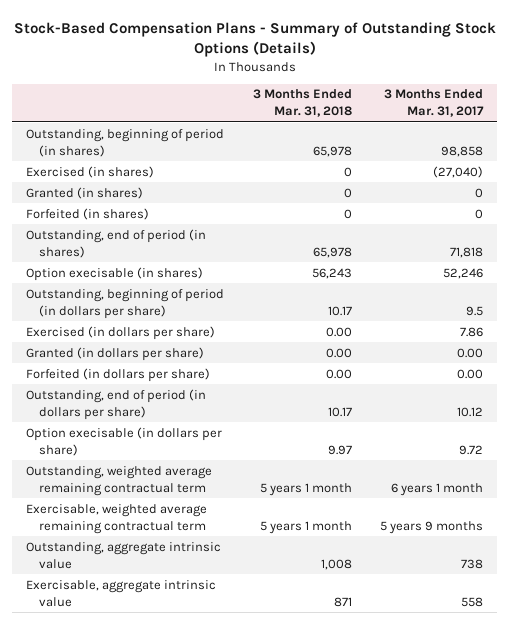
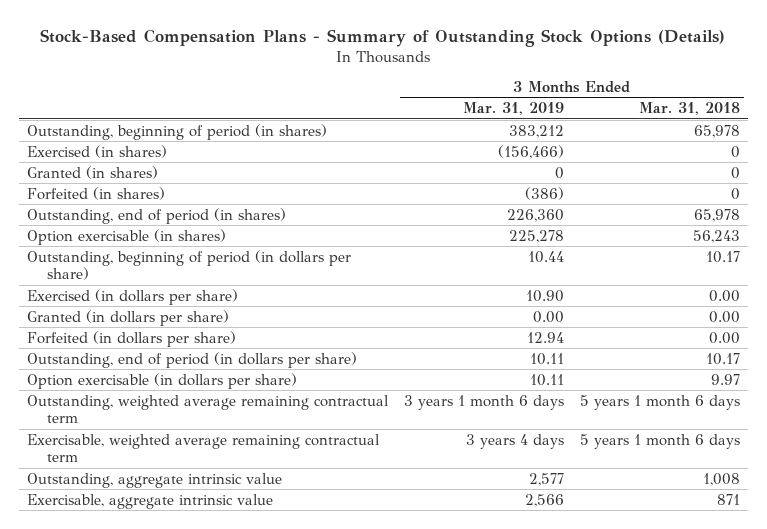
[384,89,485,118] 3 Months Ended Mar. 31, 2017 -> none
none -> [462,102,564,116] Mar. 31, 2019
[26,266,204,281] Option execisable (in shares) -> [26,228,226,245] Option exercisable (in shares)
[26,426,223,456] Option execisable (in dollars per share) -> [26,372,297,389] Option exercisable (in dollars per share)
[259,482,352,496] 5 years 1 month -> [580,394,741,410] 5 years 1 month 6 days
[259,520,352,534] 5 years 1 month -> [580,433,741,449] 5 years 1 month 6 days

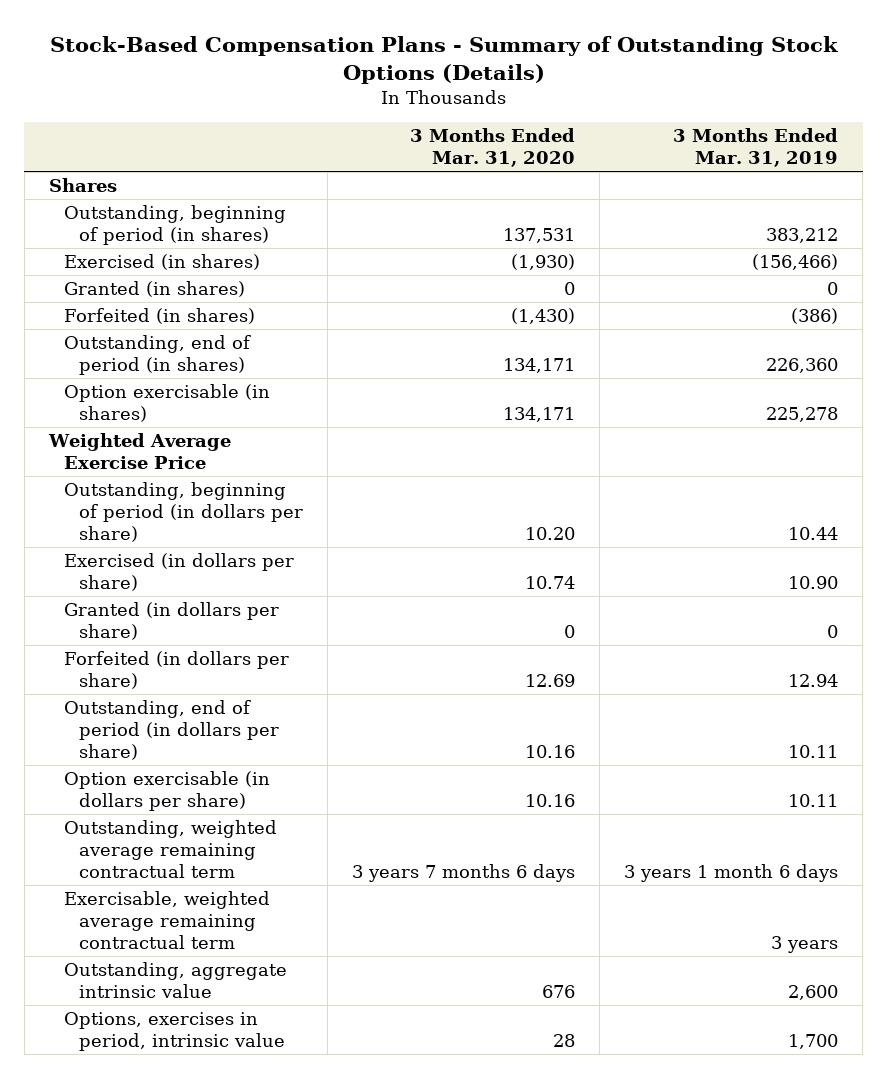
[639,102,741,116] Mar. 31, 2018 -> none
none -> [410,128,576,168] 3 Months Ended Mar. 31, 2020
none -> [48,178,117,193] Shares
none -> [47,433,231,470] Weighted Average Exercise Price
[532,310,564,323] 0.00 -> [827,625,839,639] 0
[26,493,273,509] Exercisable, aggregate intrinsic value -> none
[465,433,564,449] 3 years 4 days -> [771,936,839,954] 3 years
[528,472,564,486] 2,577 -> [788,985,839,1001] 2,600
none -> [63,1012,285,1052] Options, exercises in period, intrinsic value

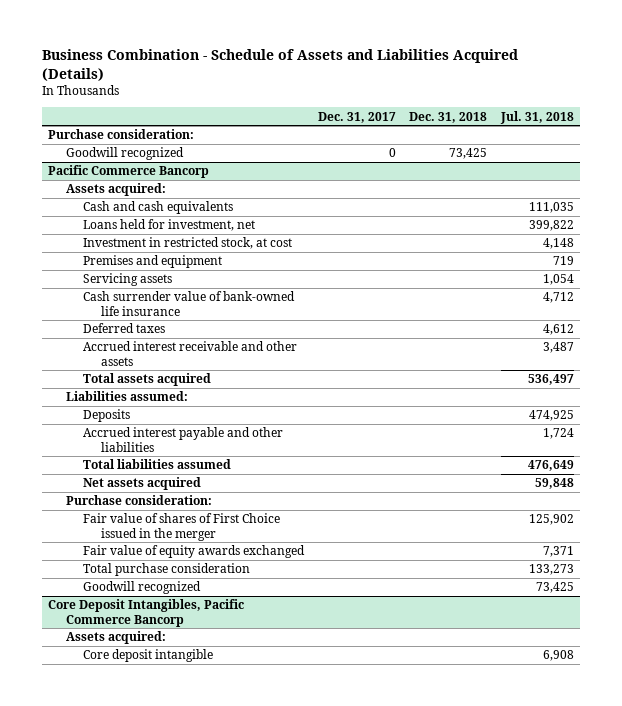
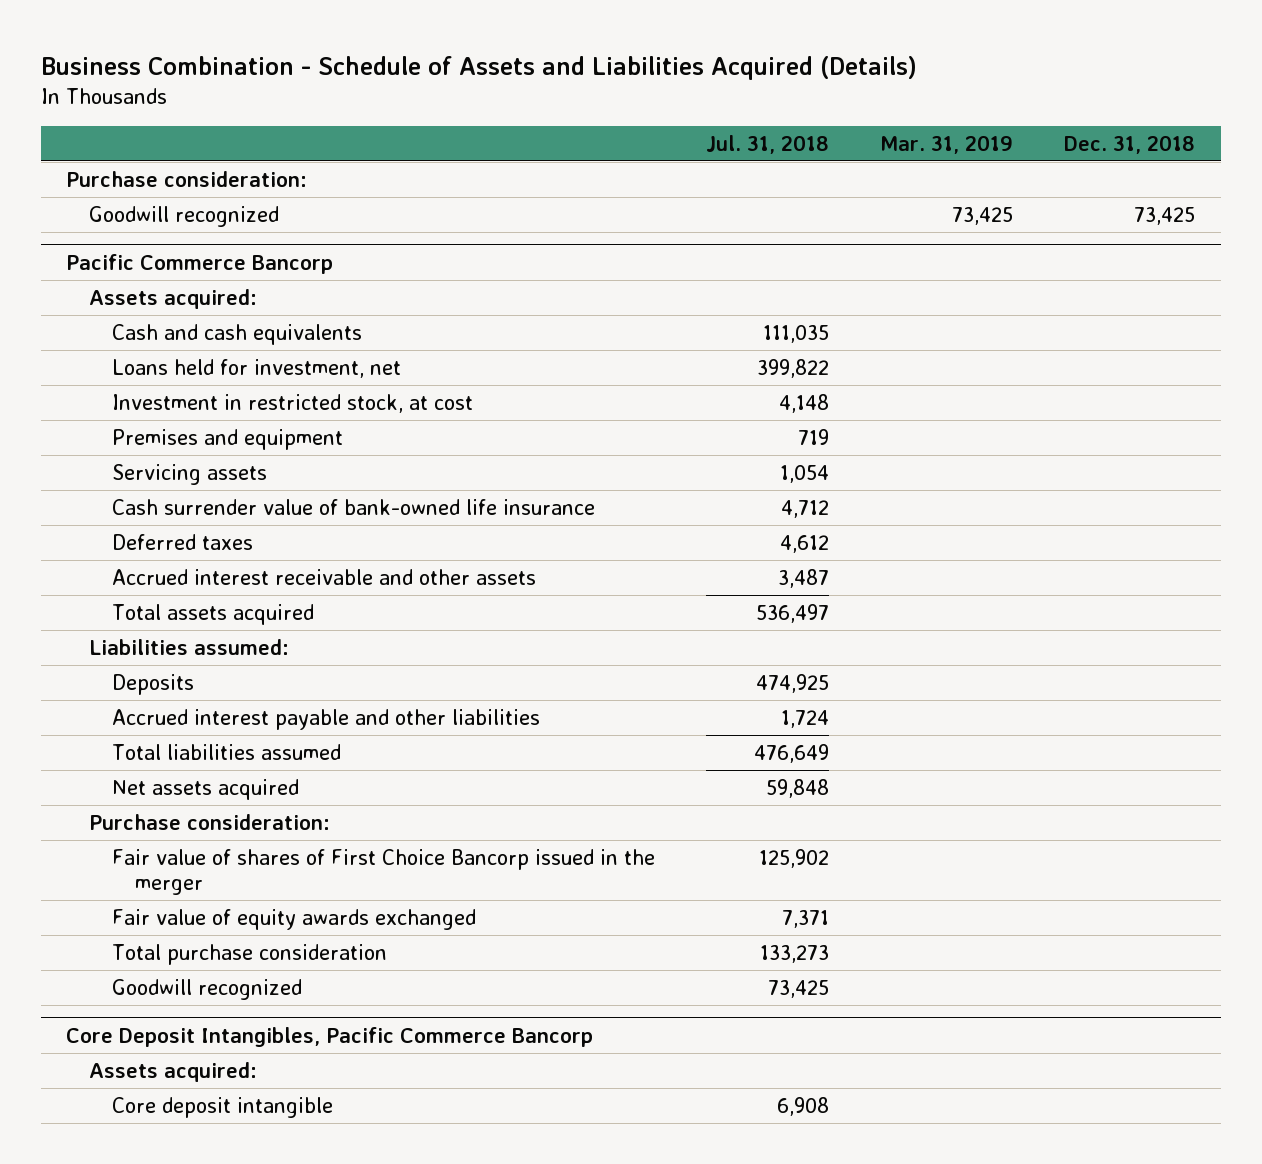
[317,111,396,123] Dec. 31, 2017 -> none
none -> [880,134,1014,154] Mar. 31, 2019
[83,513,281,541] Fair value of shares of First Choice issued in the merger -> [111,848,655,896] Fair value of shares of First Choice Bancorp issued in the merger

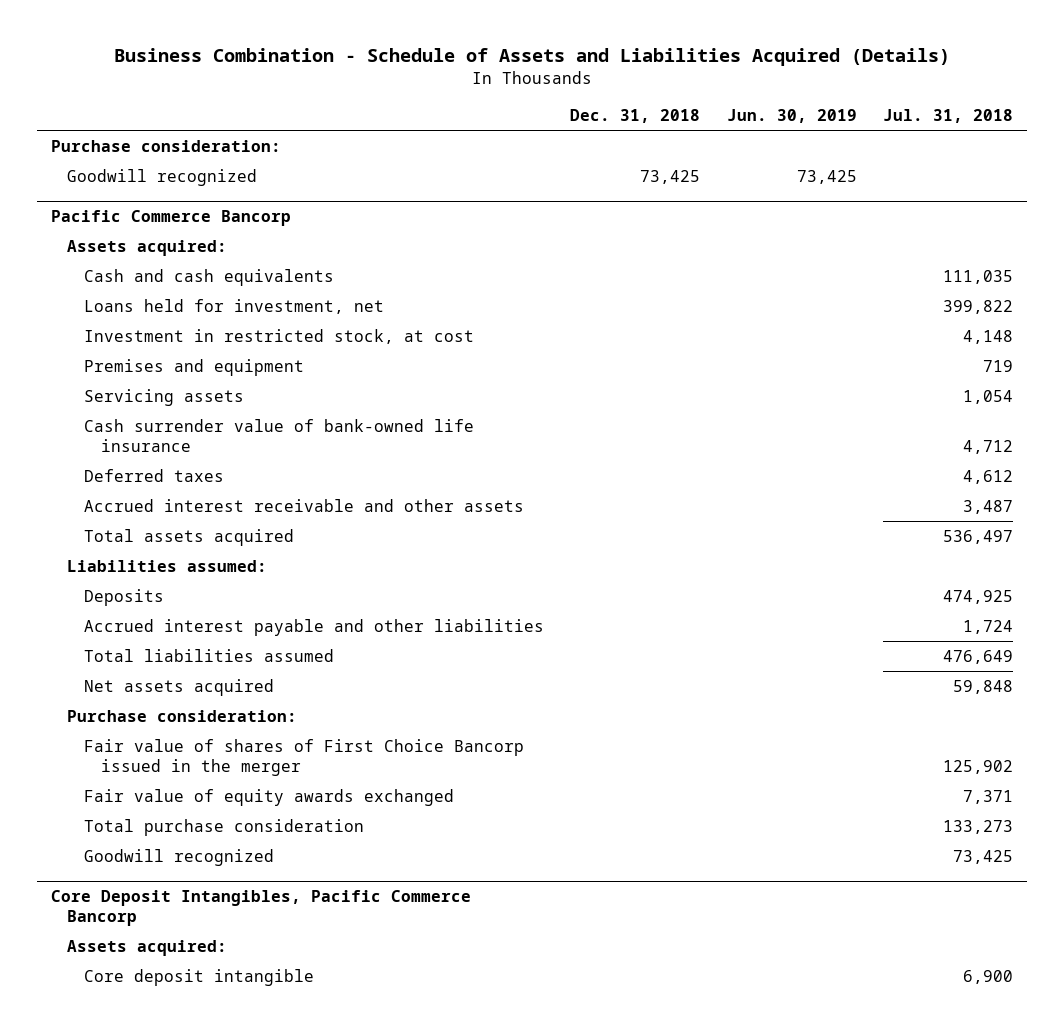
[880,134,1014,154] Mar. 31, 2019 -> none
none -> [726,109,857,124] Jun. 30, 2019
[776,1096,829,1116] 6,908 -> [963,969,1014,984] 6,900

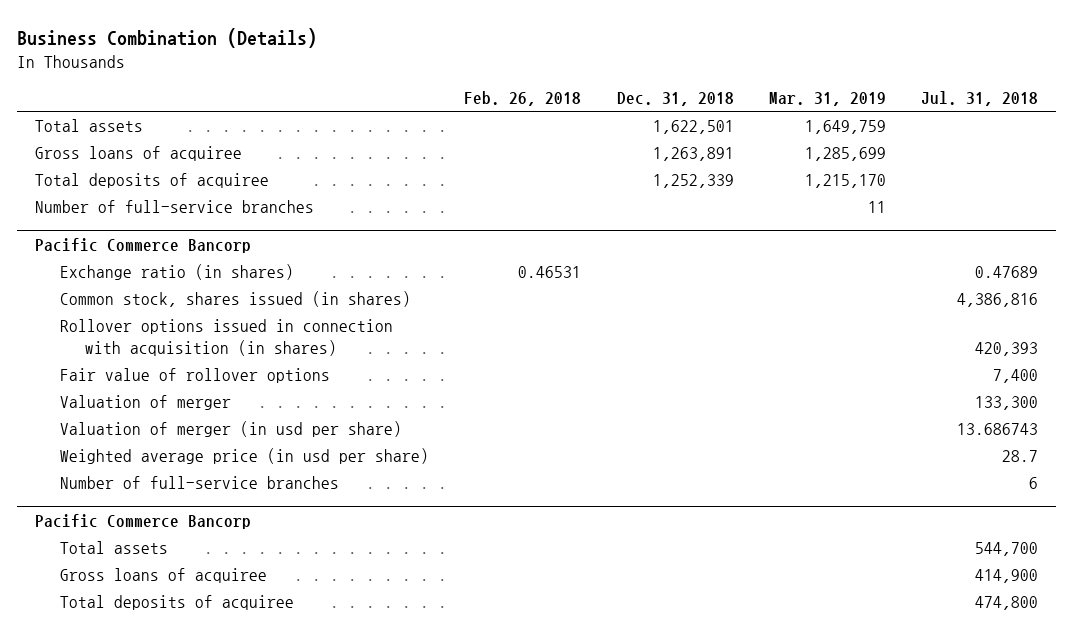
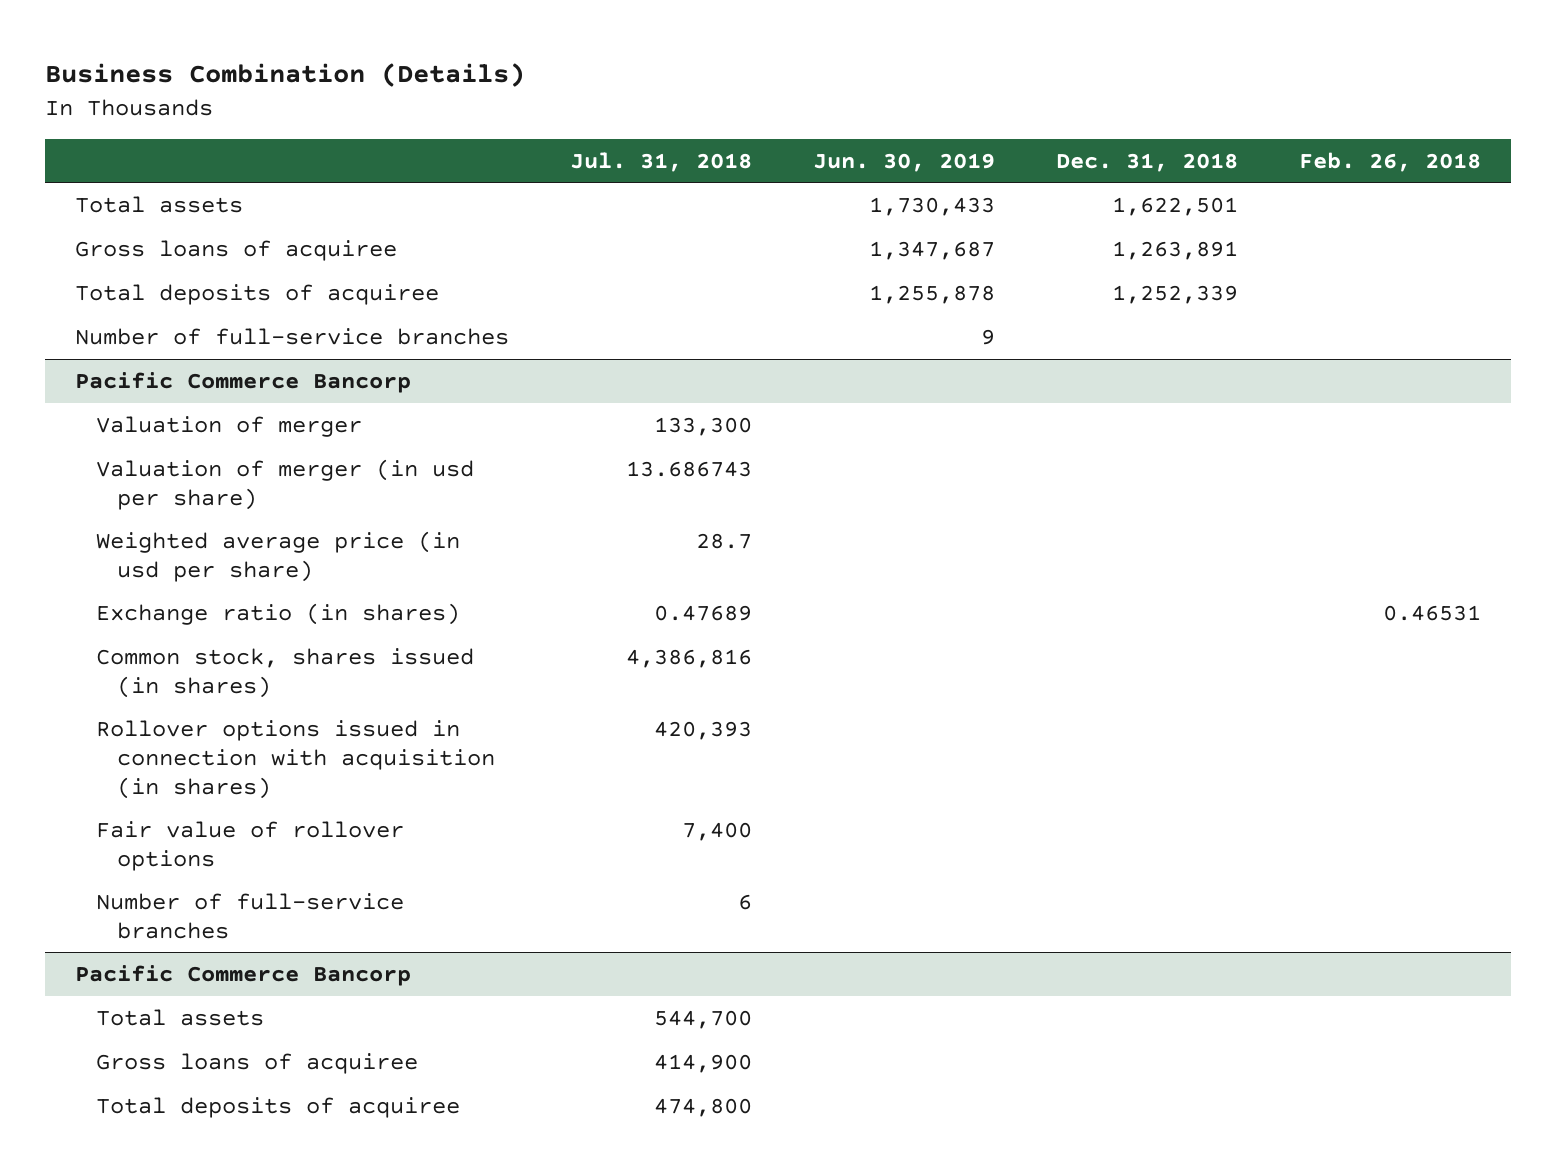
[768,92,886,107] Mar. 31, 2019 -> none
none -> [813,152,996,172] Jun. 30, 2019
[59,395,231,411] Valuation of merger -> [96,415,363,437] Valuation of merger
[59,421,402,438] Valuation of merger (in usd per share) -> [96,458,475,510] Valuation of merger (in usd per share)
[59,448,429,465] Weighted average price (in usd per share) -> [96,530,461,582] Weighted average price (in usd per share)

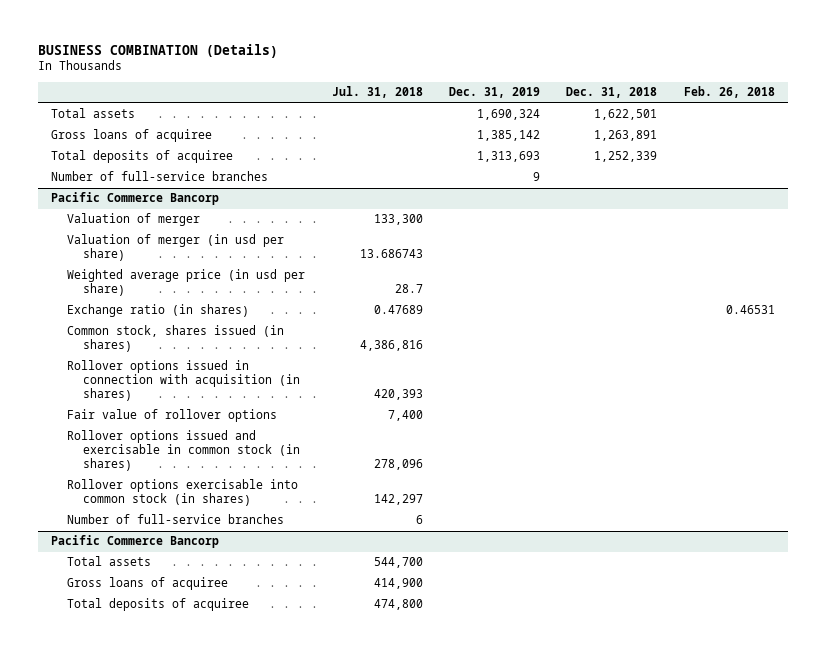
[44,63,525,88] Business Combination (Details) -> [37,44,278,59] BUSINESS COMBINATION (Details)
[813,152,996,172] Jun. 30, 2019 -> none
none -> [448,87,540,99] Dec. 31, 2019
none -> [67,430,301,472] Rollover options issued and exercisable in common stock (in shares)
none -> [67,479,299,507] Rollover options exercisable into common stock (in shares)

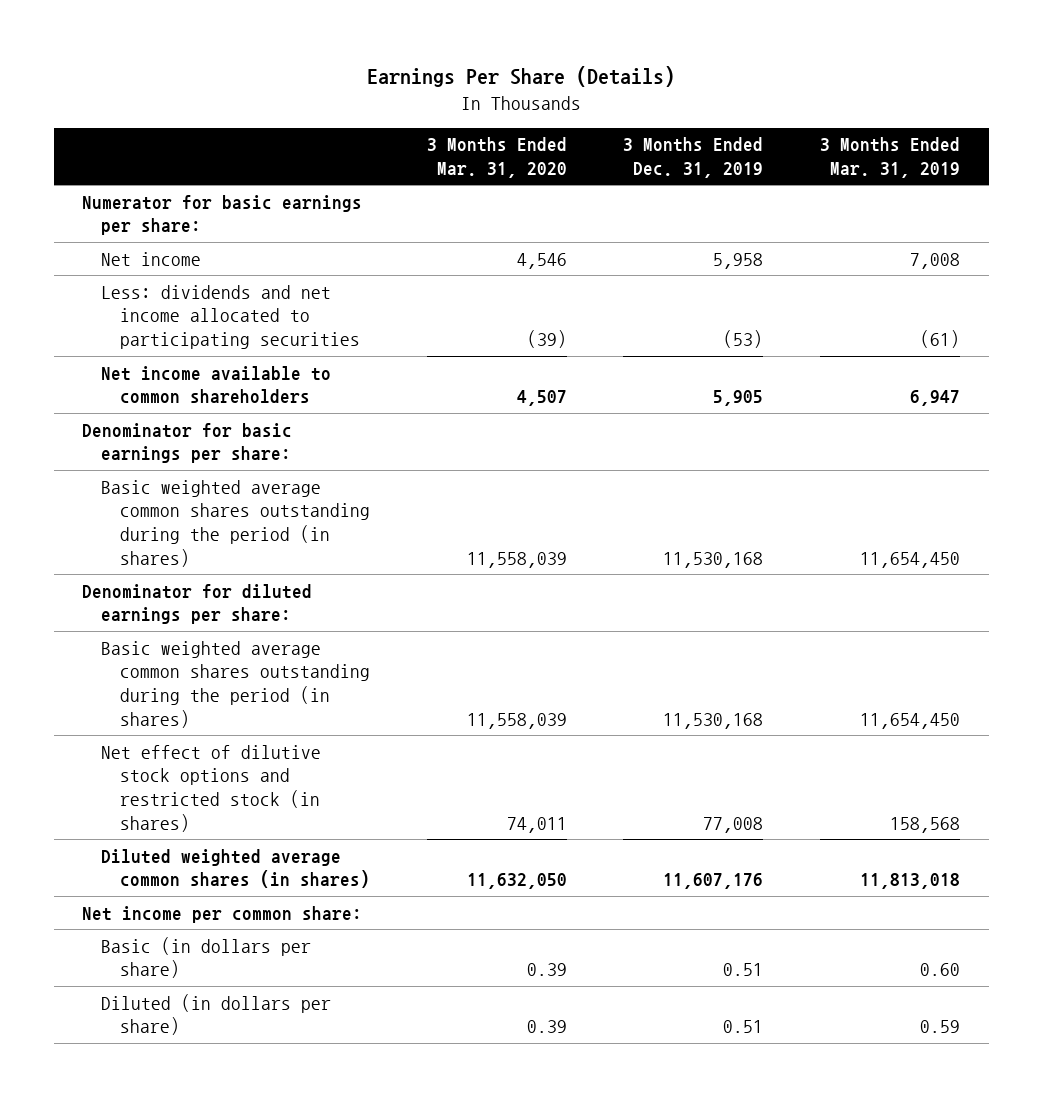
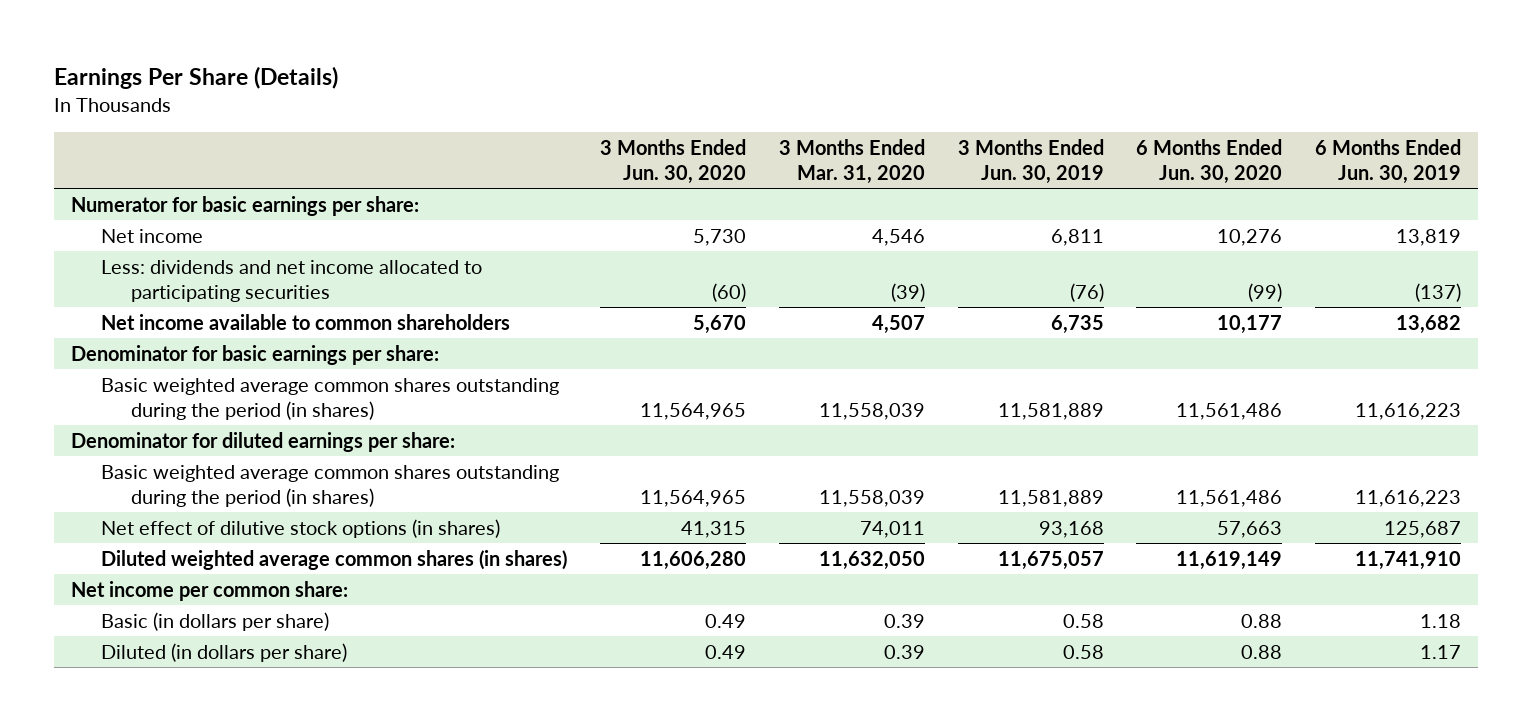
[623,137,764,178] 3 Months Ended Dec. 31, 2019 -> none
[820,137,961,178] 3 Months Ended Mar. 31, 2019 -> none
none -> [599,138,746,184] 3 Months Ended Jun. 30, 2020
none -> [957,138,1104,184] 3 Months Ended Jun. 30, 2019
none -> [1136,138,1283,184] 6 Months Ended Jun. 30, 2020
none -> [1315,138,1462,184] 6 Months Ended Jun. 30, 2019
[100,744,321,832] Net effect of dilutive stock options and restricted stock (in shares) -> [101,518,501,538] Net effect of dilutive stock options (in shares)

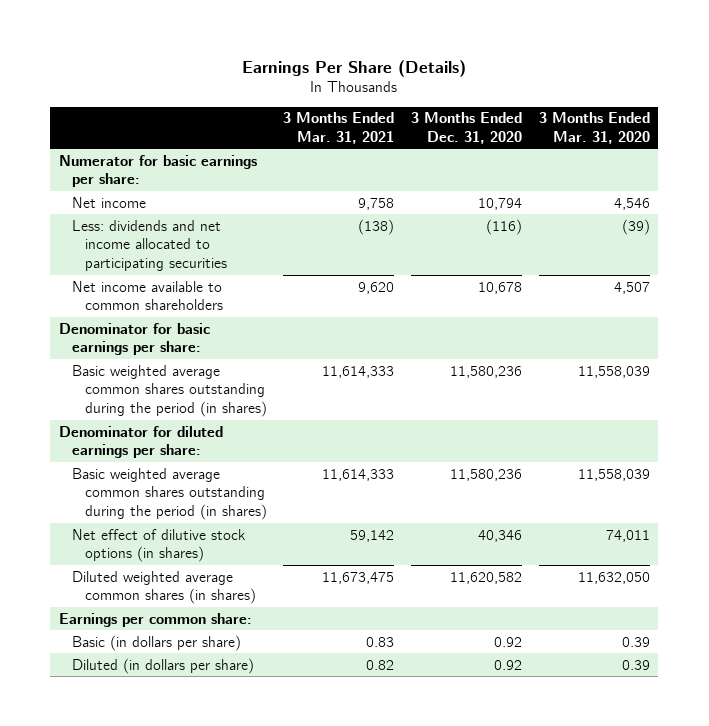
[599,138,746,184] 3 Months Ended Jun. 30, 2020 -> none
[957,138,1104,184] 3 Months Ended Jun. 30, 2019 -> none
[1136,138,1283,184] 6 Months Ended Jun. 30, 2020 -> none
[1315,138,1462,184] 6 Months Ended Jun. 30, 2019 -> none
none -> [283,112,395,144] 3 Months Ended Mar. 31, 2021
none -> [411,112,523,144] 3 Months Ended Dec. 31, 2020
[70,580,348,601] Net income per common share: -> [58,612,252,627] Earnings per common share:

